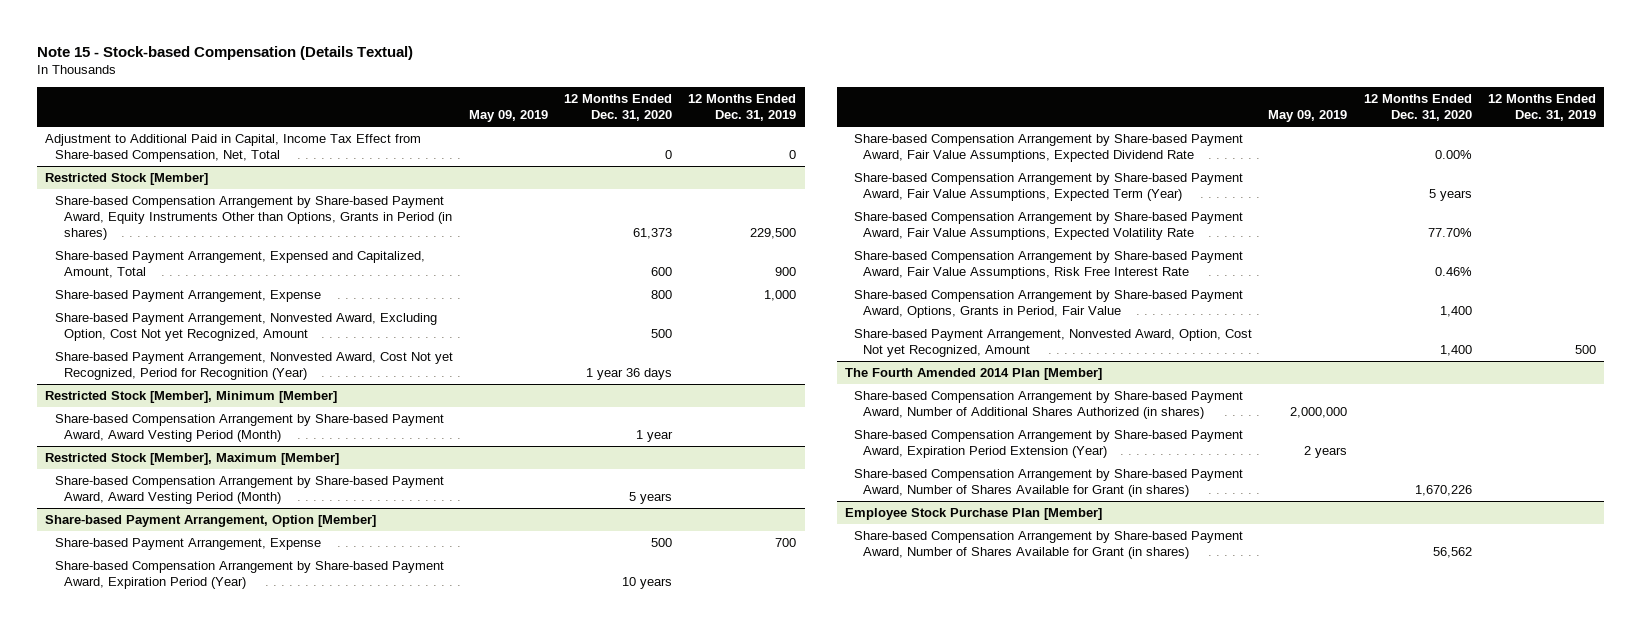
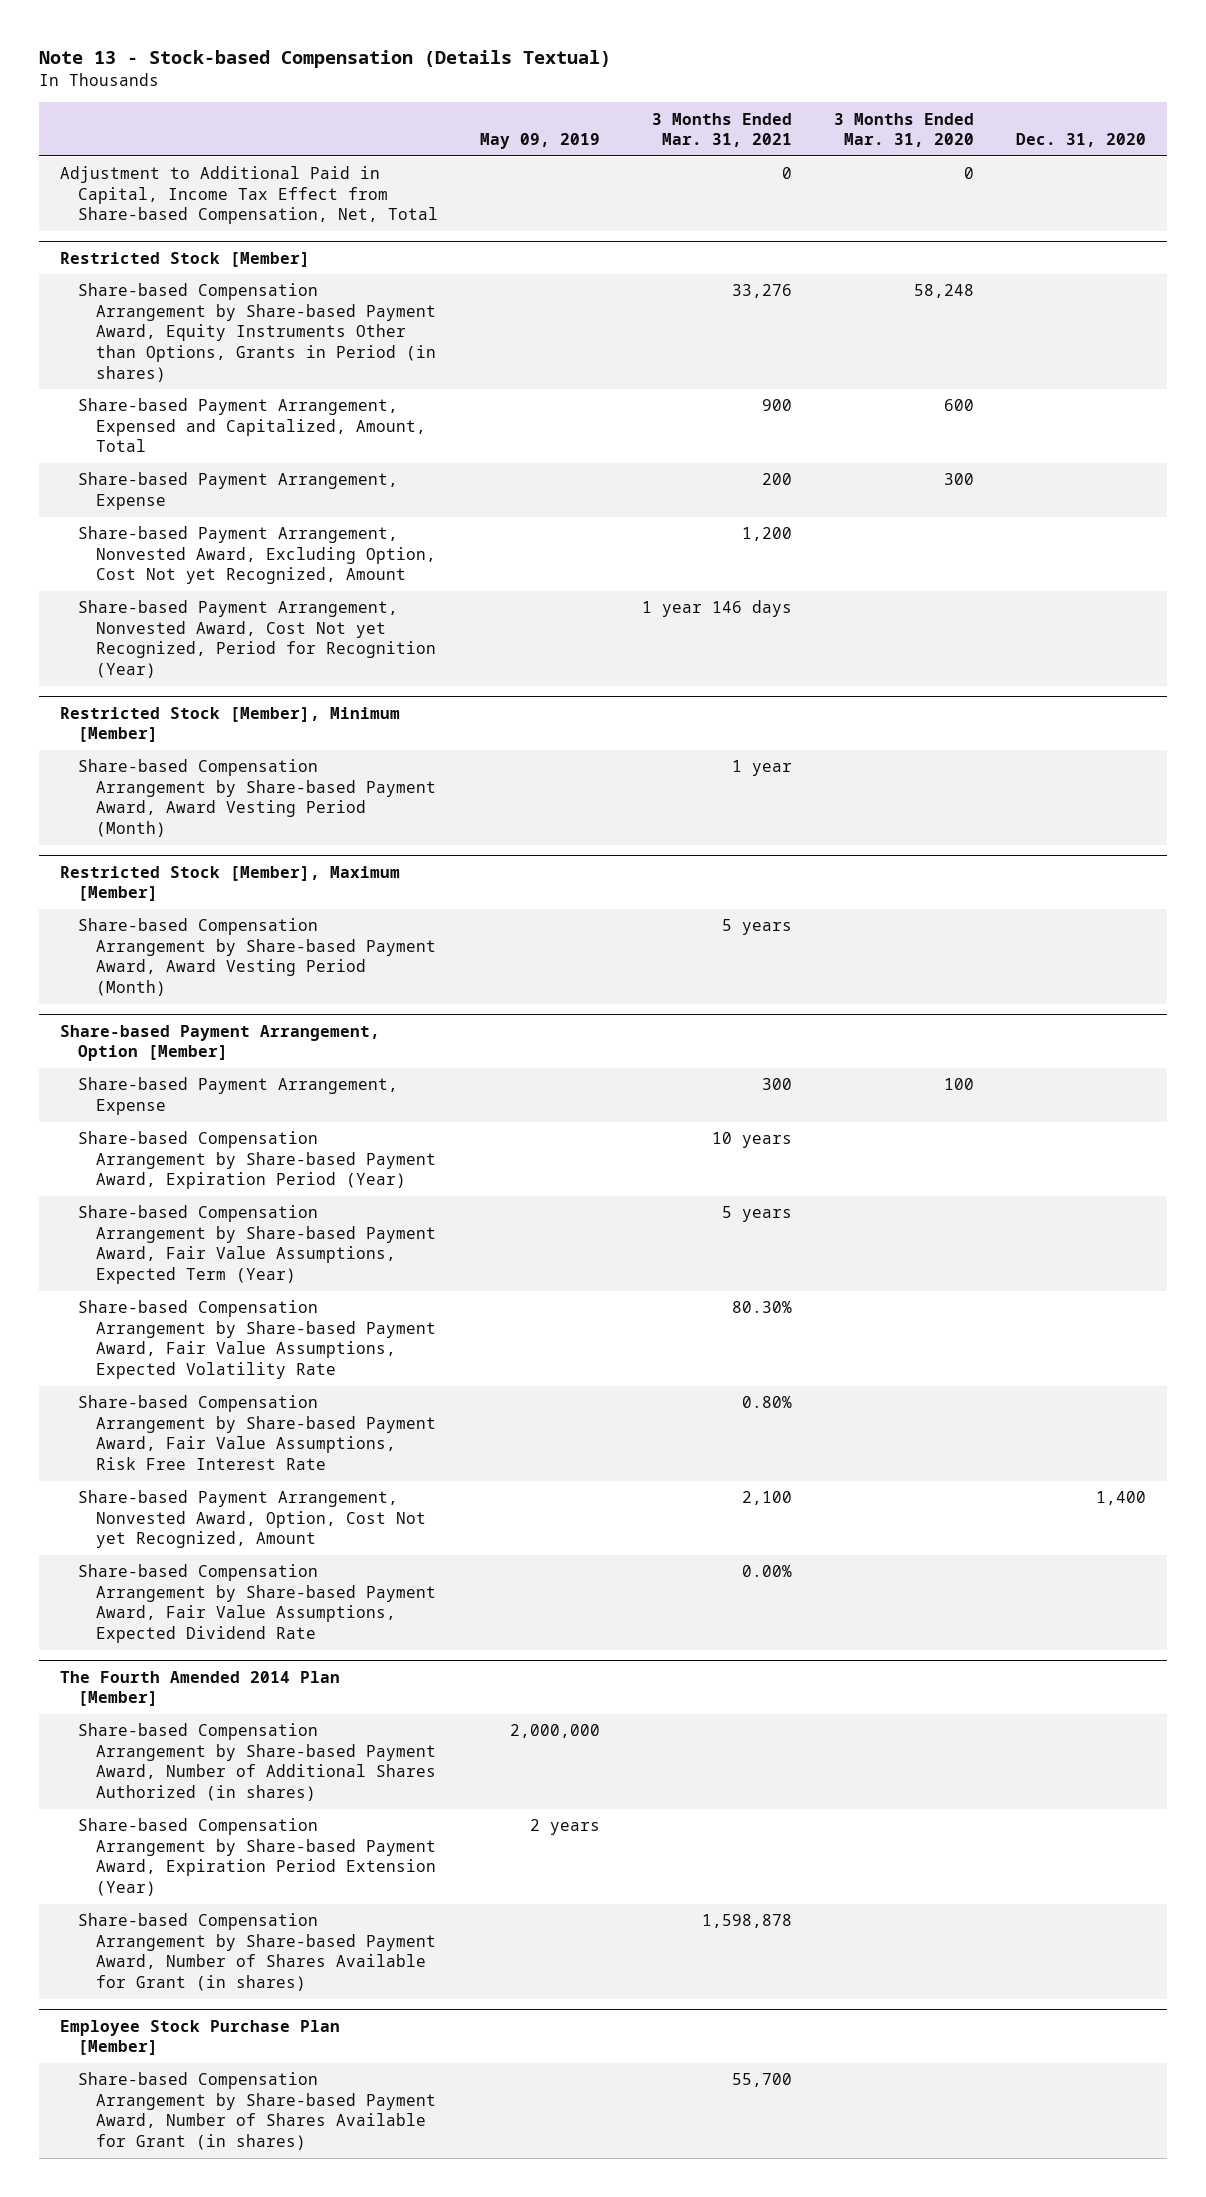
[37,46,414,61] Note 15 - Stock-based Compensation (Details Textual) -> [39,50,612,69] Note 13 - Stock-based Compensation (Details Textual)
[564,94,673,122] 12 Months Ended Dec. 31, 2020 -> none
[688,94,797,122] 12 Months Ended Dec. 31, 2019 -> none
none -> [652,112,793,148] 3 Months Ended Mar. 31, 2021
none -> [834,112,975,148] 3 Months Ended Mar. 31, 2020
none -> [1016,133,1147,148] Dec. 31, 2020
[854,289,1244,318] Share-based Compensation Arrangement by Share-based Payment Award, Options, Grants in Period, Fair Value -> none
[854,133,1244,162] Share-based Compensation Arrangement by Share-based Payment Award, Fair Value Assumptions, Expected Dividend Rate -> [77,1564,436,1644] Share-based Compensation Arrangement by Share-based Payment Award, Fair Value Assumptions, Expected Dividend Rate

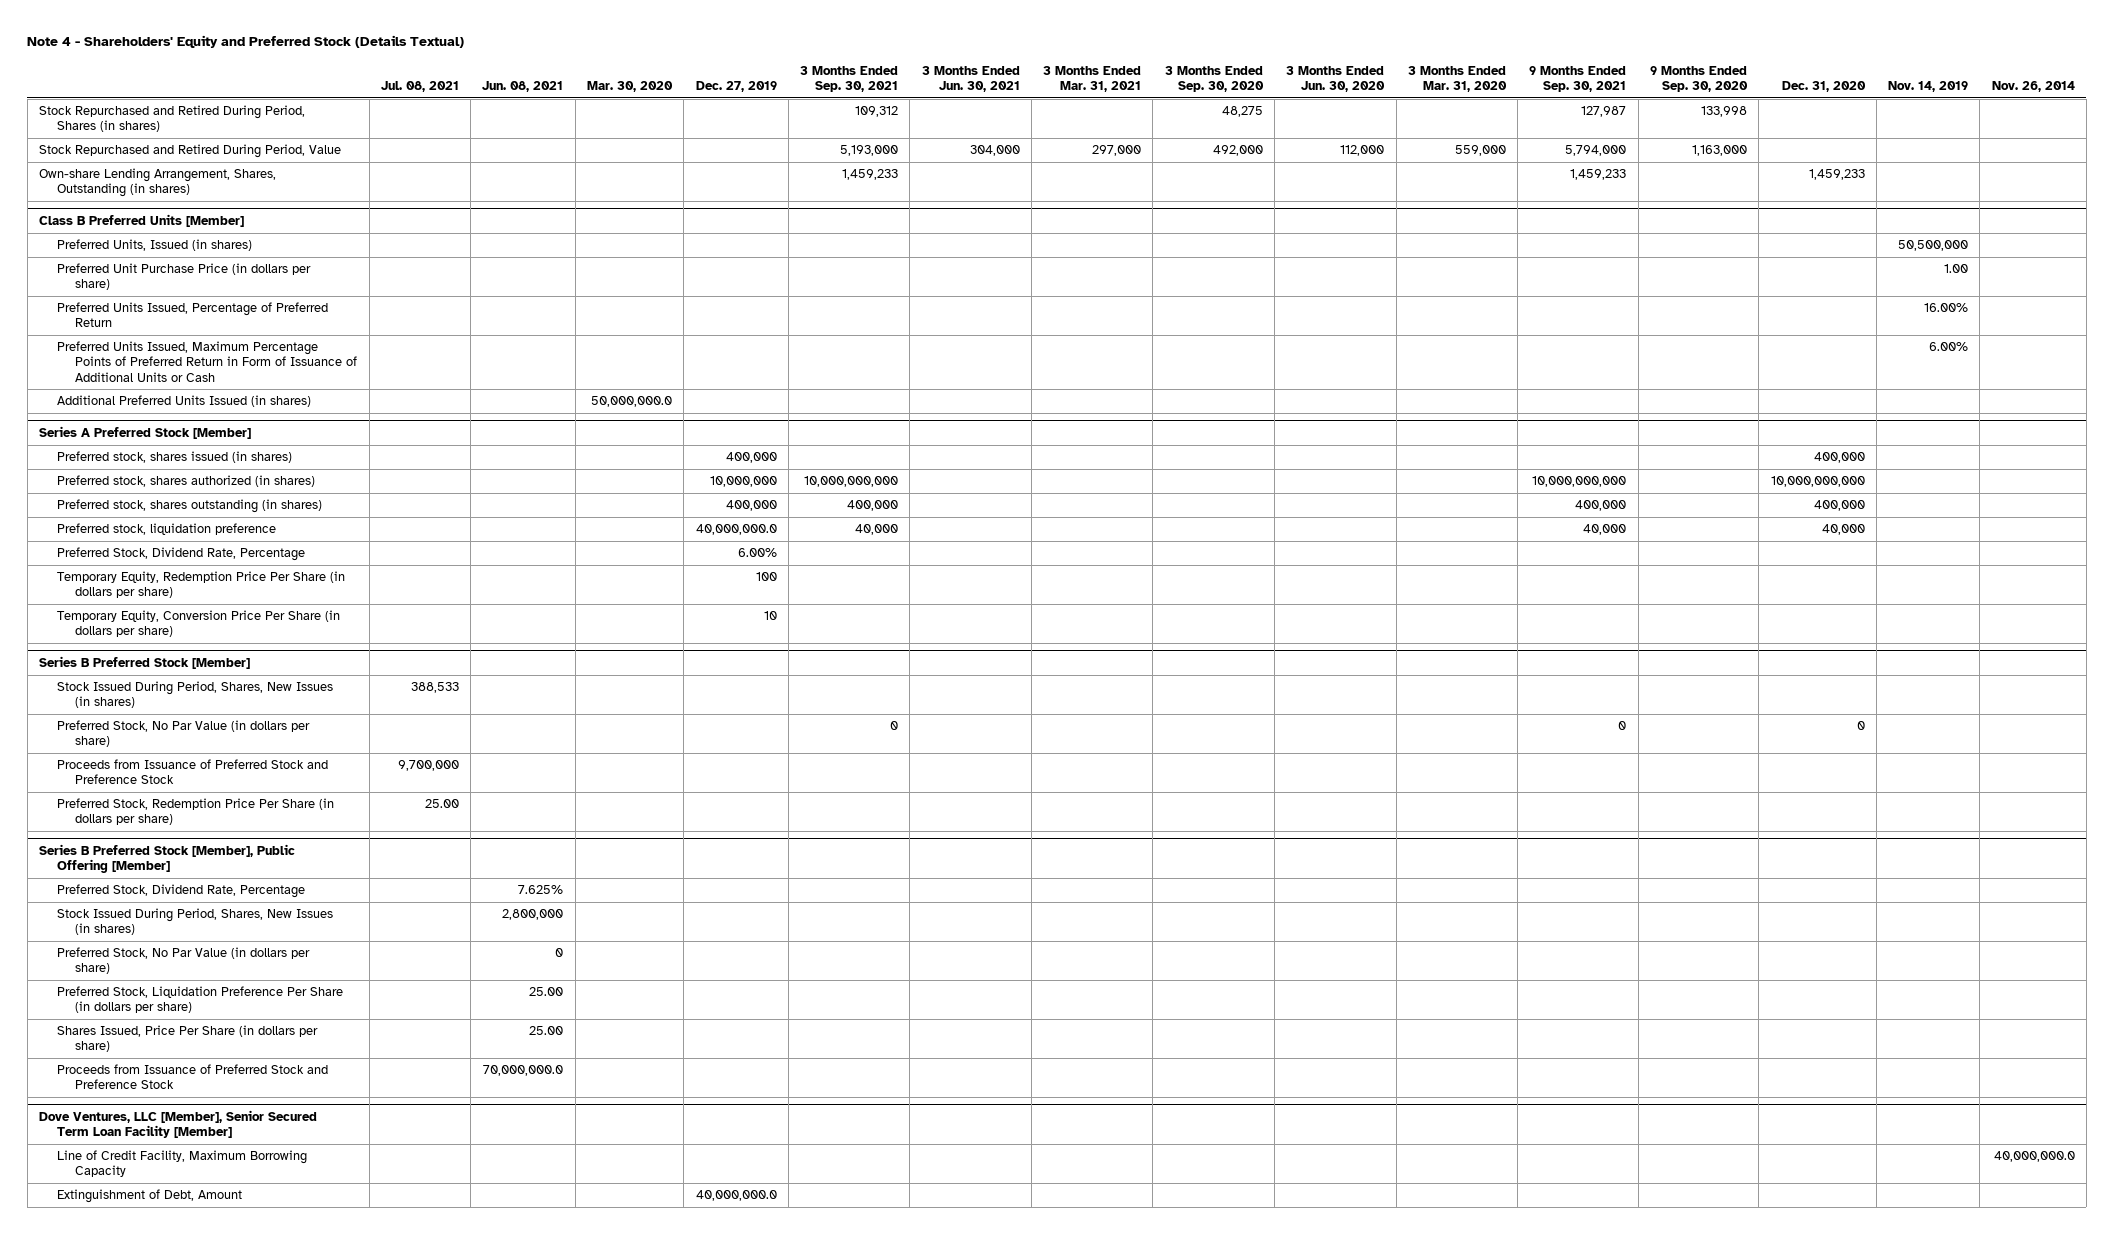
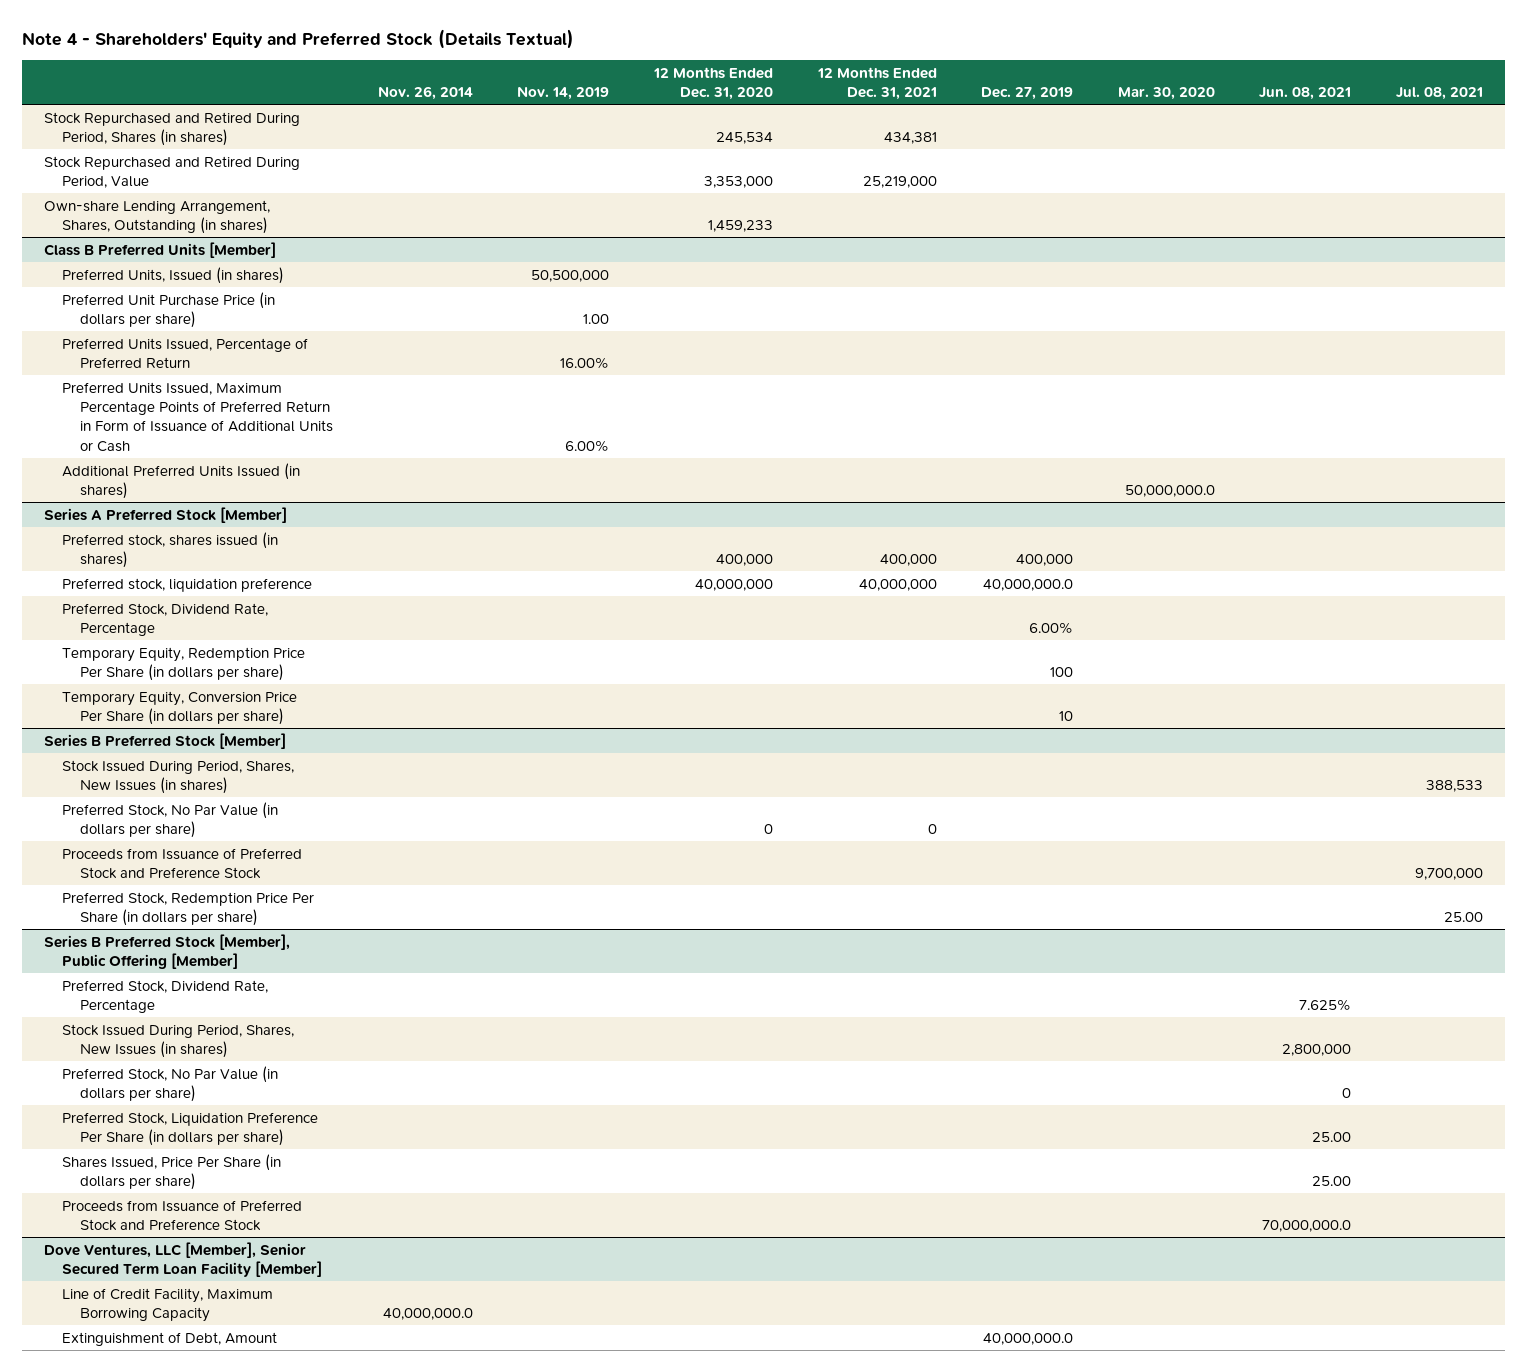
[800,65,899,92] 3 Months Ended Sep. 30, 2021 -> none
[921,65,1020,92] 3 Months Ended Jun. 30, 2021 -> none
[1043,65,1142,92] 3 Months Ended Mar. 31, 2021 -> none
[1164,65,1264,92] 3 Months Ended Sep. 30, 2020 -> none
[1286,65,1386,92] 3 Months Ended Jun. 30, 2020 -> none
[1407,65,1507,92] 3 Months Ended Mar. 31, 2020 -> none
[1529,65,1627,92] 9 Months Ended Sep. 30, 2021 -> none
[1649,65,1748,92] 9 Months Ended Sep. 30, 2020 -> none
[1781,80,1866,92] Dec. 31, 2020 -> none
none -> [652,66,773,101] 12 Months Ended Dec. 31, 2020
none -> [816,66,937,101] 12 Months Ended Dec. 31, 2021
[57,475,316,488] Preferred stock, shares authorized (in shares) -> none
[57,499,323,514] Preferred stock, shares outstanding (in shares) -> none

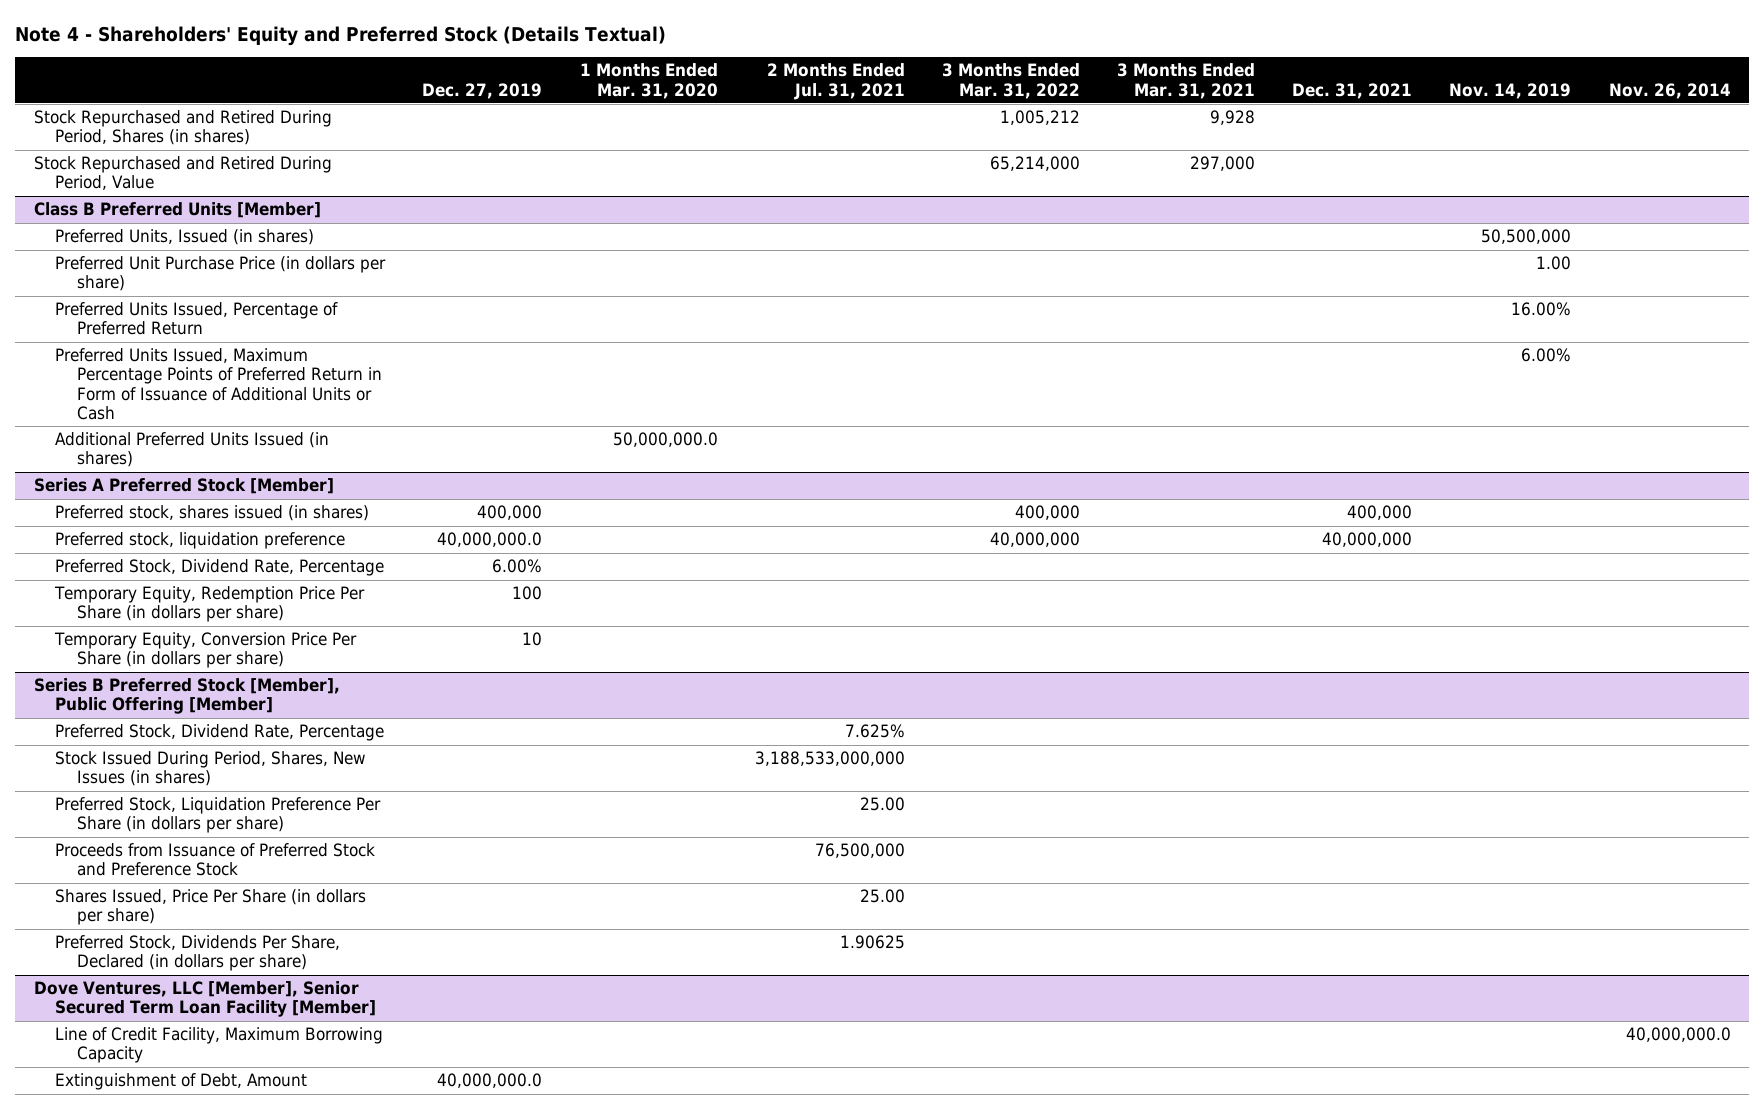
[652,66,773,101] 12 Months Ended Dec. 31, 2020 -> none
[816,66,937,101] 12 Months Ended Dec. 31, 2021 -> none
[1117,87,1215,101] Mar. 30, 2020 -> none
[1259,87,1352,101] Jun. 08, 2021 -> none
[1396,87,1484,101] Jul. 08, 2021 -> none
none -> [579,63,718,99] 1 Months Ended Mar. 31, 2020
none -> [766,63,905,100] 2 Months Ended Jul. 31, 2021
none -> [941,63,1080,99] 3 Months Ended Mar. 31, 2022
none -> [1117,63,1256,99] 3 Months Ended Mar. 31, 2021
none -> [1292,82,1413,99] Dec. 31, 2021
[43,199,270,234] Own-share Lending Arrangement, Shares, Outstanding (in shares) -> none
[43,732,286,749] Series B Preferred Stock [Member] -> none
[61,759,294,794] Stock Issued During Period, Shares, New Issues (in shares) -> none
[61,801,278,838] Preferred Stock, No Par Value (in dollars per share) -> none
[61,847,302,879] Proceeds from Issuance of Preferred Stock and Preference Stock -> none
[61,891,314,926] Preferred Stock, Redemption Price Per Share (in dollars per share) -> none
[61,1065,278,1102] Preferred Stock, No Par Value (in dollars per share) -> none
[61,1153,281,1190] Shares Issued, Price Per Share (in dollars per share) -> [55,889,367,926] Shares Issued, Price Per Share (in dollars per share)
none -> [55,935,341,972] Preferred Stock, Dividends Per Share, Declared (in dollars per share)

